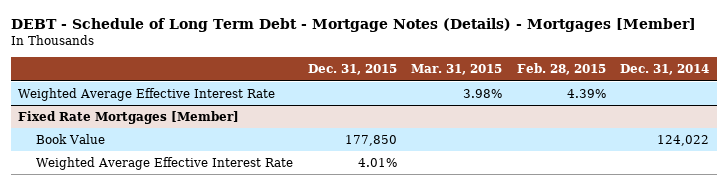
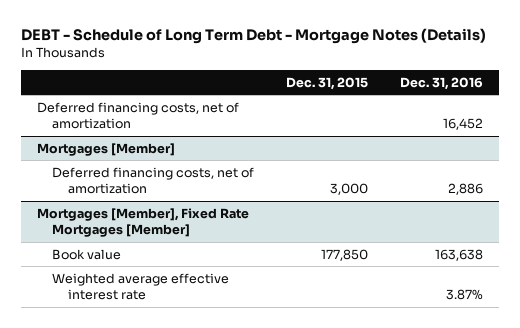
[10,18,696,33] DEBT - Schedule of Long Term Debt - Mortgage Notes (Details) - Mortgages [Member] -> [20,28,486,45] DEBT - Schedule of Long Term Debt - Mortgage Notes (Details)
[411,64,503,76] Mar. 31, 2015 -> none
[516,63,606,76] Feb. 28, 2015 -> none
[620,64,710,76] Dec. 31, 2014 -> none
none -> [399,76,483,90] Dec. 31, 2016
[18,88,276,102] Weighted Average Effective Interest Rate -> none
[36,134,106,145] Book Value -> none
[36,157,294,171] Weighted Average Effective Interest Rate -> none
none -> [36,101,239,130] Deferred financing costs, net of amortization
[18,111,240,125] Fixed Rate Mortgages [Member] -> [36,142,175,156] Mortgages [Member]
none -> [52,166,255,195] Deferred financing costs, net of amortization
none -> [36,207,249,238] Mortgages [Member], Fixed Rate Mortgages [Member]
none -> [52,248,122,260] Book value
none -> [52,272,230,301] Weighted average effective interest rate

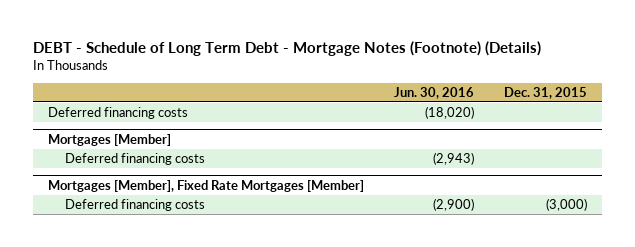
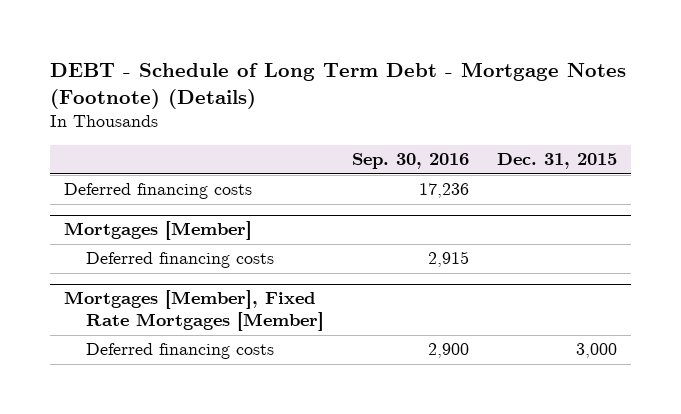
[393,87,474,100] Jun. 30, 2016 -> none
none -> [352,153,470,170] Sep. 30, 2016
[545,198,587,212] (3,000) -> [576,343,618,359] 3,000

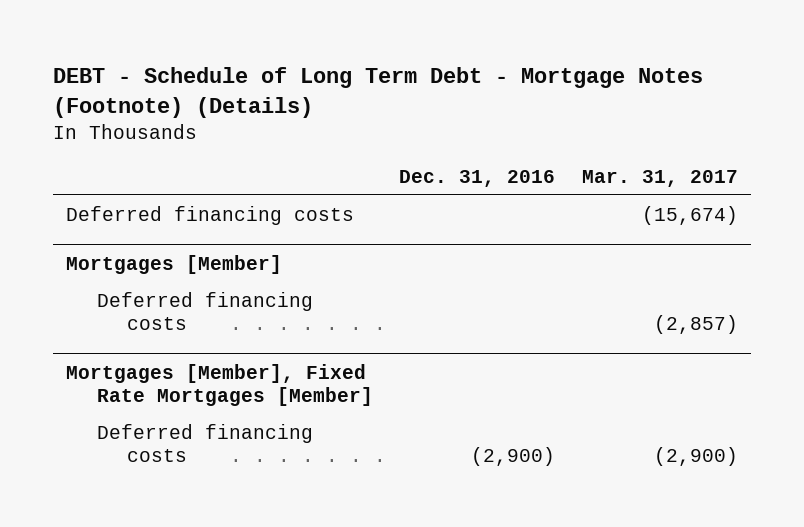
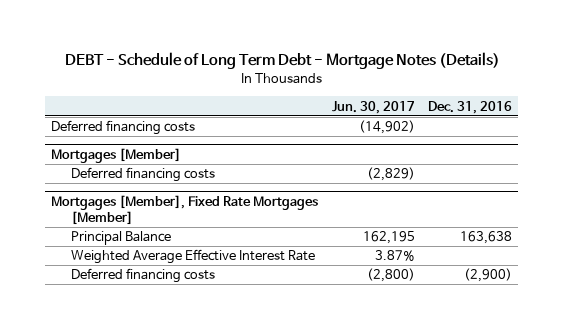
[53,67,704,118] DEBT - Schedule of Long Term Debt - Mortgage Notes (Footnote) (Details) -> [64,52,500,70] DEBT - Schedule of Long Term Debt - Mortgage Notes (Details)
[581,169,738,187] Mar. 31, 2017 -> none
none -> [331,100,415,114] Jun. 30, 2017
none -> [71,231,172,246] Principal Balance
none -> [71,249,316,265] Weighted Average Effective Interest Rate

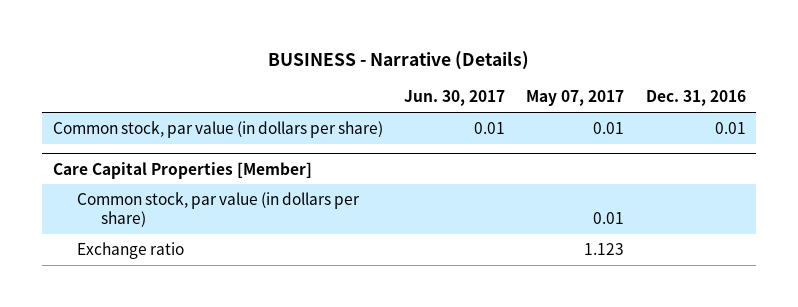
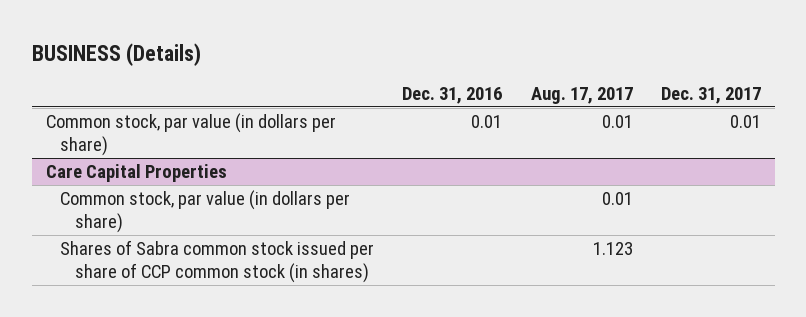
[268,50,530,70] BUSINESS - Narrative (Details) -> [31,42,201,66] BUSINESS (Details)
[404,90,506,107] Jun. 30, 2017 -> none
[526,90,625,107] May 07, 2017 -> none
none -> [530,86,633,104] Aug. 17, 2017
none -> [660,86,761,104] Dec. 31, 2017
[52,161,312,179] Care Capital Properties [Member] -> [45,164,227,183] Care Capital Properties
[76,242,184,260] Exchange ratio -> [60,240,375,283] Shares of Sabra common stock issued per share of CCP common stock (in shares)

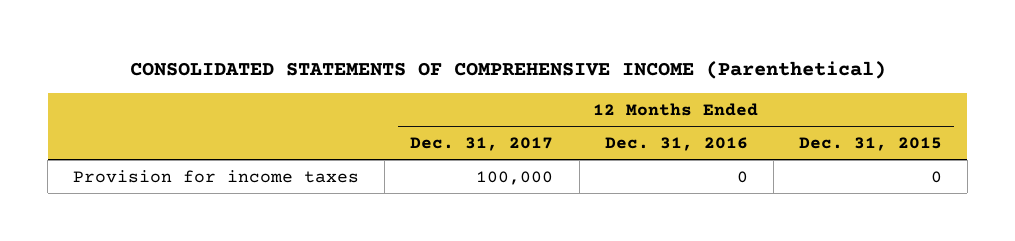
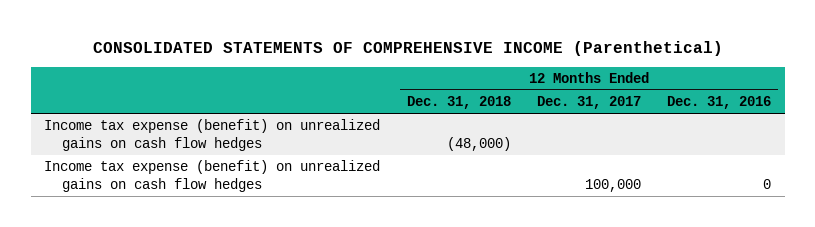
[798,137,942,152] Dec. 31, 2015 -> none
none -> [406,96,511,110] Dec. 31, 2018
none -> [44,119,381,152] Income tax expense (benefit) on unrealized gains on cash flow hedges
[73,169,360,183] Provision for income taxes -> [44,160,381,193] Income tax expense (benefit) on unrealized gains on cash flow hedges

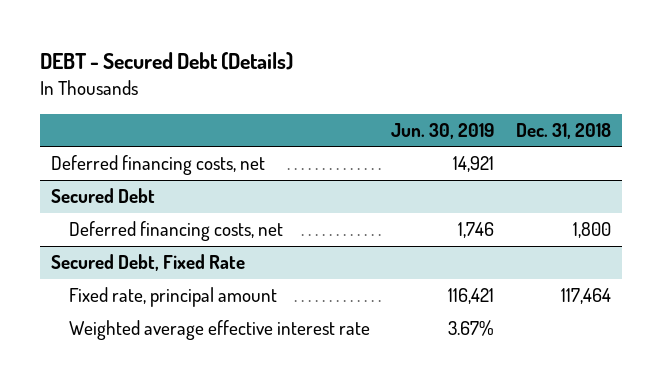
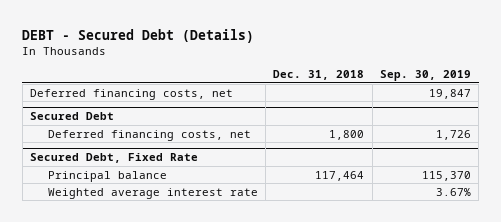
[391,122,495,139] Jun. 30, 2019 -> none
none -> [380,70,472,82] Sep. 30, 2019
[68,287,277,308] Fixed rate, principal amount -> [47,170,167,182] Principal balance
[68,320,370,341] Weighted average effective interest rate -> [47,187,258,199] Weighted average interest rate

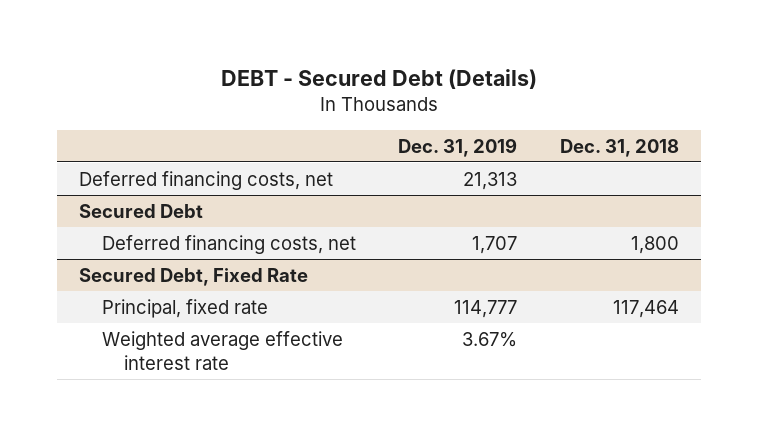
[380,70,472,82] Sep. 30, 2019 -> none
none -> [398,137,518,157] Dec. 31, 2019
[47,170,167,182] Principal balance -> [101,298,268,318] Principal, fixed rate
[47,187,258,199] Weighted average interest rate -> [101,330,343,370] Weighted average effective interest rate

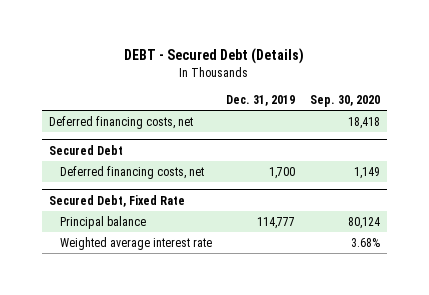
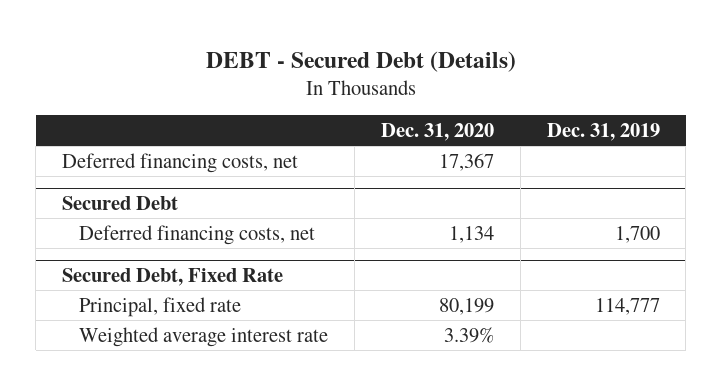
[309,95,380,108] Sep. 30, 2020 -> none
none -> [381,123,495,142] Dec. 31, 2020
[59,215,146,229] Principal balance -> [79,296,242,317] Principal, fixed rate

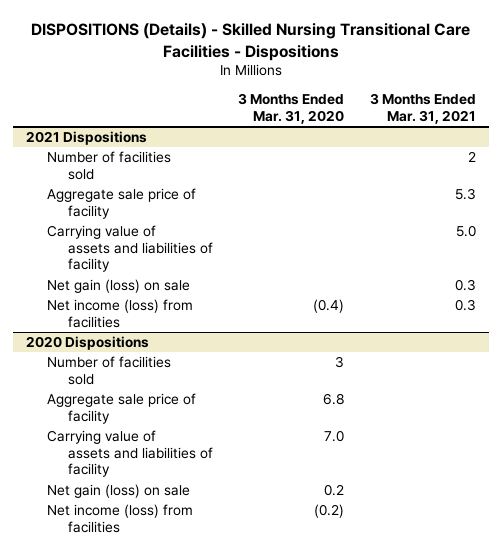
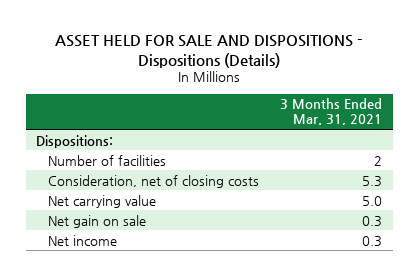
[31,22,471,61] DISPOSITIONS (Details) - Skilled Nursing Transitional Care Facilities - Dispositions -> [55,35,363,68] ASSET HELD FOR SALE AND DISPOSITIONS - Dispositions (Details)
[238,93,345,125] 3 Months Ended Mar. 31, 2020 -> none
[26,131,148,146] 2021 Dispositions -> none
[46,151,171,180] Number of facilities sold -> none
[46,188,196,219] Aggregate sale price of facility -> none
[46,225,213,273] Carrying value of assets and liabilities of facility -> none
[46,279,190,294] Net gain (loss) on sale -> none
[46,299,193,328] Net income (loss) from facilities -> none
[26,336,150,351] 2020 Dispositions -> none
[46,356,171,385] Number of facilities sold -> none
[46,393,196,424] Aggregate sale price of facility -> none
[46,430,213,478] Carrying value of assets and liabilities of facility -> none
[46,484,190,499] Net gain (loss) on sale -> none
[46,504,193,533] Net income (loss) from facilities -> none
none -> [36,134,114,148] Dispositions:
none -> [47,154,166,166] Number of facilities
none -> [47,174,259,188] Consideration, net of closing costs
none -> [47,194,156,208] Net carrying value
none -> [47,214,146,228] Net gain on sale
none -> [47,234,117,246] Net income

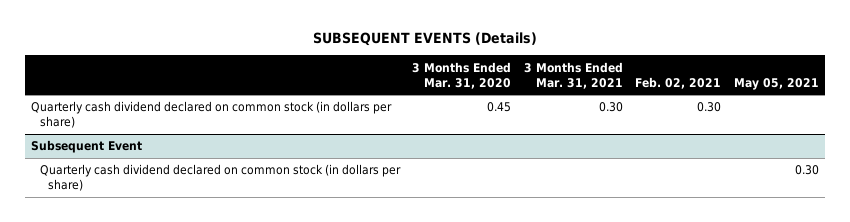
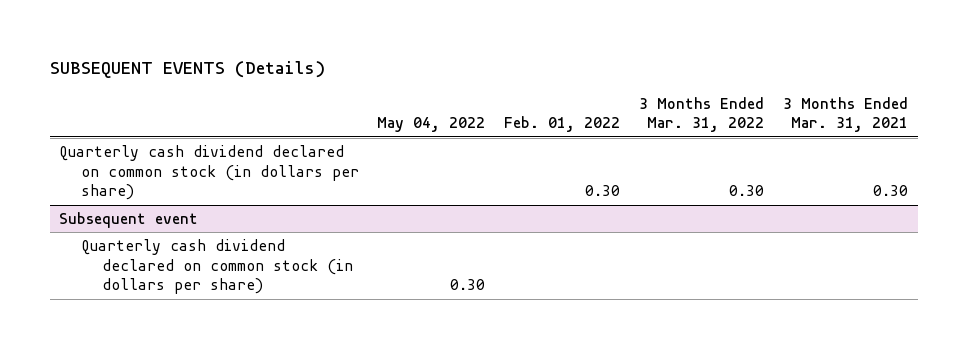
[412,61,512,89] 3 Months Ended Mar. 31, 2020 -> none
[635,76,722,89] Feb. 02, 2021 -> none
[733,77,819,90] May 05, 2021 -> none
none -> [377,117,486,133] May 04, 2022
none -> [504,116,621,133] Feb. 01, 2022
none -> [639,96,765,133] 3 Months Ended Mar. 31, 2022
[31,140,143,154] Subsequent Event -> [59,212,199,229] Subsequent event

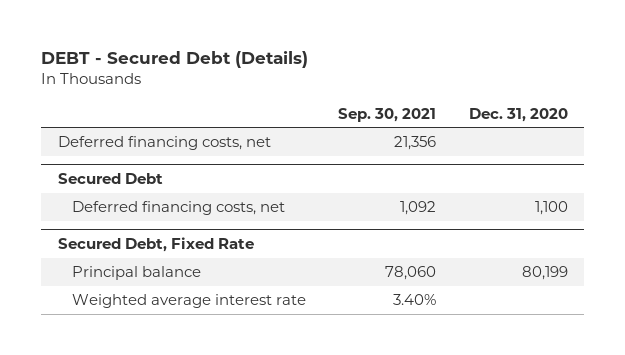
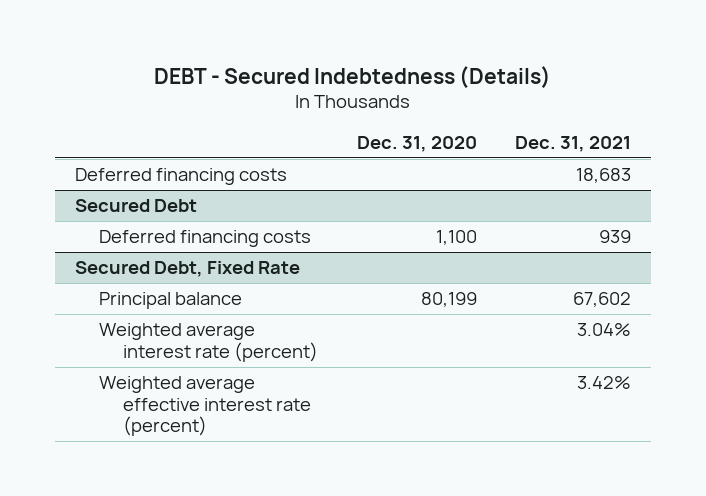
[41,51,309,69] DEBT - Secured Debt (Details) -> [154,65,552,88] DEBT - Secured Indebtedness (Details)
[338,107,437,122] Sep. 30, 2021 -> none
none -> [515,135,632,152] Dec. 31, 2021
[57,136,271,151] Deferred financing costs, net -> [74,168,287,186] Deferred financing costs
[71,201,285,216] Deferred financing costs, net -> [98,230,311,248] Deferred financing costs
[71,294,306,309] Weighted average interest rate -> [98,323,319,362] Weighted average interest rate (percent)
none -> [98,376,312,437] Weighted average effective interest rate (percent)

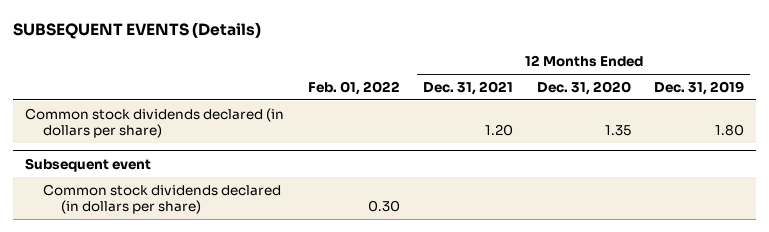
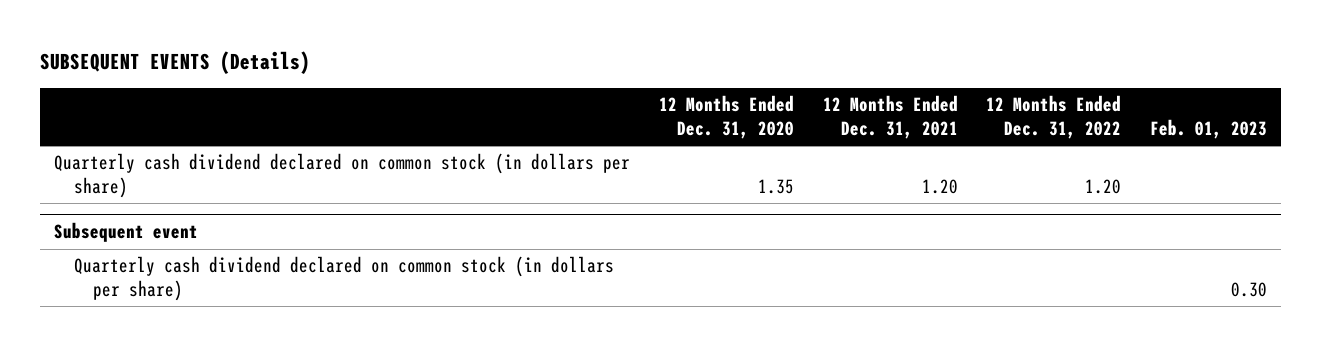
[307,80,400,95] Feb. 01, 2022 -> none
[654,80,745,95] Dec. 31, 2019 -> none
none -> [986,95,1122,140] 12 Months Ended Dec. 31, 2022
none -> [1150,119,1268,140] Feb. 01, 2023
[25,107,285,138] Common stock dividends declared (in dollars per share) -> [54,153,631,199] Quarterly cash dividend declared on common stock (in dollars per share)
[42,183,281,214] Common stock dividends declared (in dollars per share) -> [73,256,614,302] Quarterly cash dividend declared on common stock (in dollars per share)

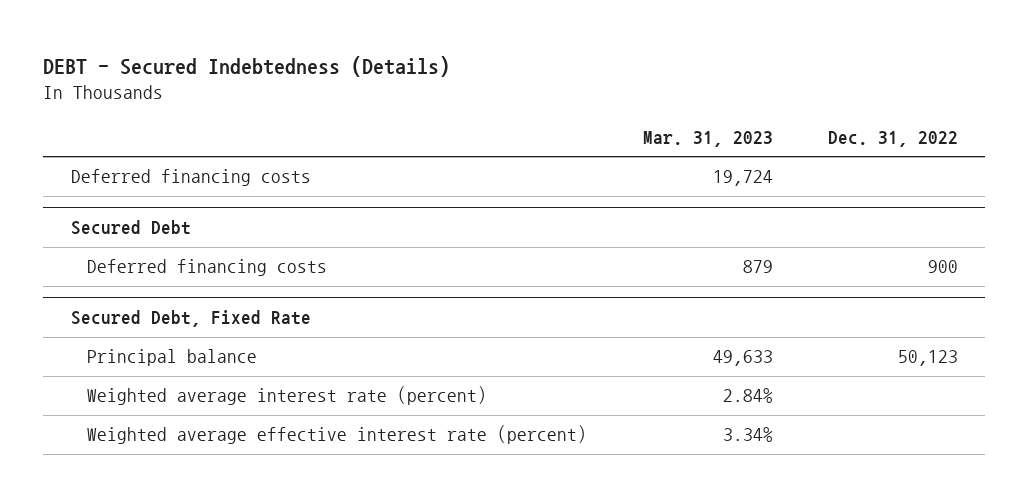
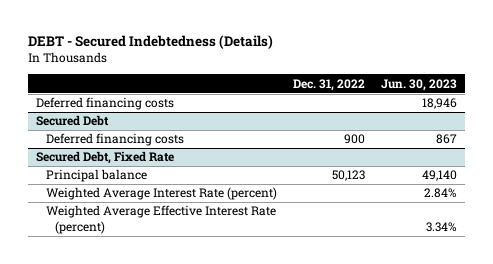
[642,130,773,147] Mar. 31, 2023 -> none
none -> [381,78,458,91] Jun. 30, 2023
[87,386,488,406] Weighted average interest rate (percent) -> [45,187,277,201] Weighted Average Interest Rate (percent)
[87,425,588,445] Weighted average effective interest rate (percent) -> [45,205,276,234] Weighted Average Effective Interest Rate (percent)

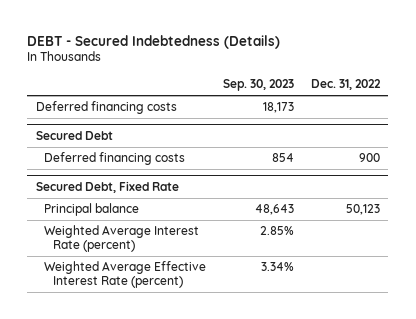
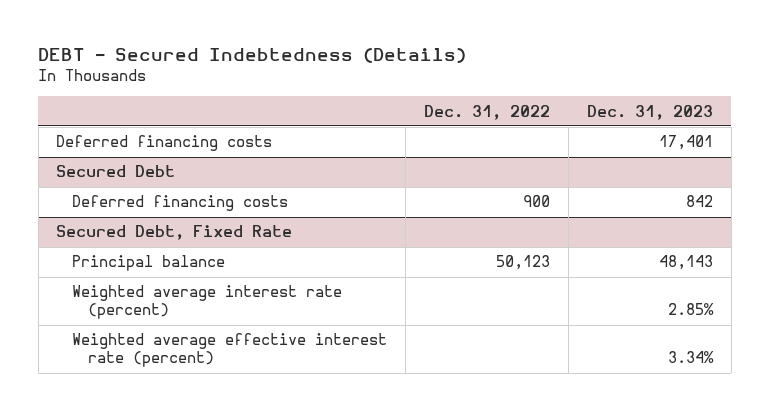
[223,79,295,92] Sep. 30, 2023 -> none
none -> [586,104,713,120] Dec. 31, 2023
[44,225,200,252] Weighted Average Interest Rate (percent) -> [72,285,343,320] Weighted average interest rate (percent)
[44,261,207,288] Weighted Average Effective Interest Rate (percent) -> [72,333,388,368] Weighted average effective interest rate (percent)

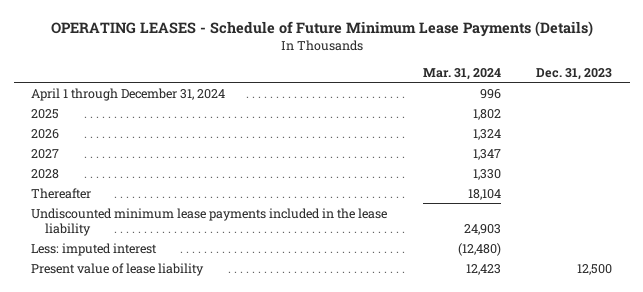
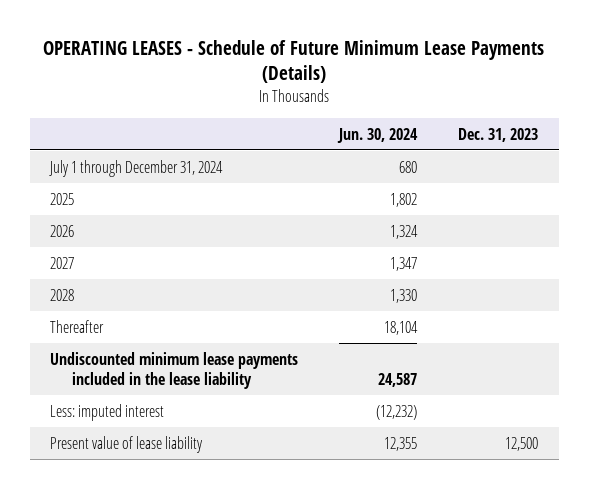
[422,67,501,80] Mar. 31, 2024 -> none
none -> [337,127,419,143] Jun. 30, 2024
[31,87,226,101] April 1 through December 31, 2024 -> [49,159,224,177] July 1 through December 31, 2024

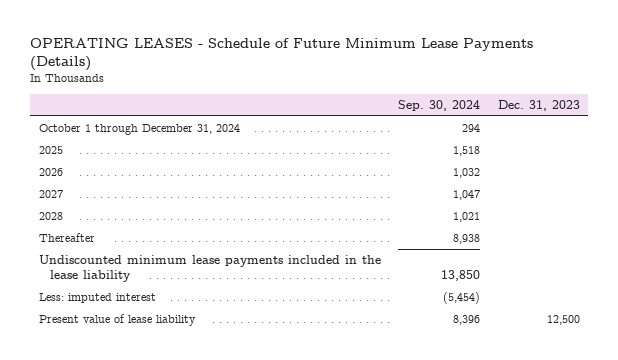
[337,127,419,143] Jun. 30, 2024 -> none
none -> [398,99,481,111] Sep. 30, 2024
[49,159,224,177] July 1 through December 31, 2024 -> [38,124,240,136] October 1 through December 31, 2024

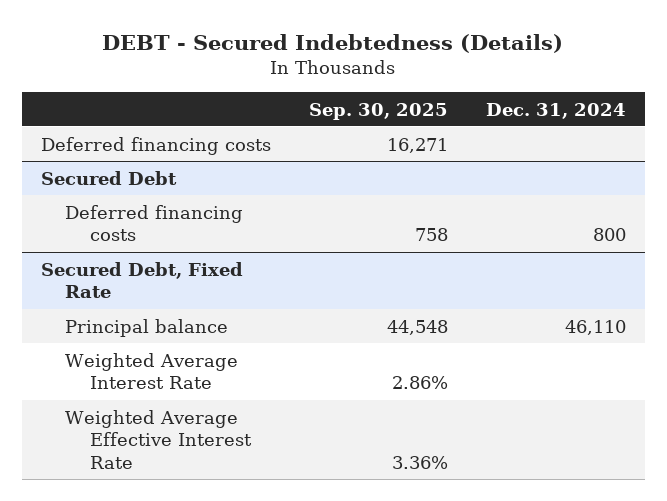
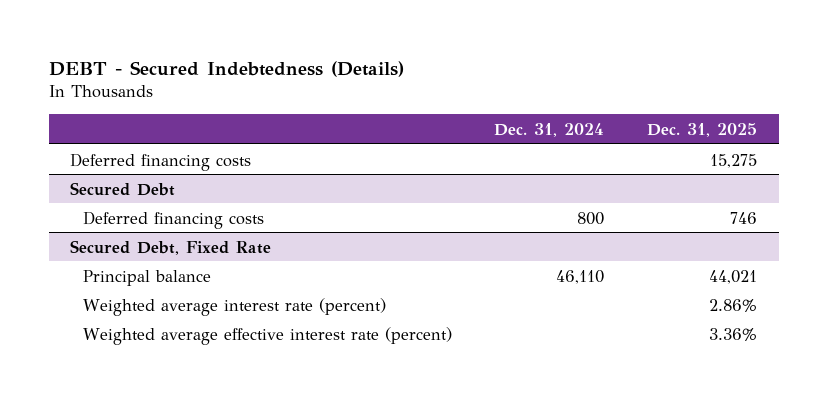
[308,102,448,120] Sep. 30, 2025 -> none
none -> [647,122,758,137] Dec. 31, 2025
[65,352,239,390] Weighted Average Interest Rate -> [82,297,386,316] Weighted average interest rate (percent)
[65,409,252,470] Weighted Average Effective Interest Rate -> [82,326,452,345] Weighted average effective interest rate (percent)

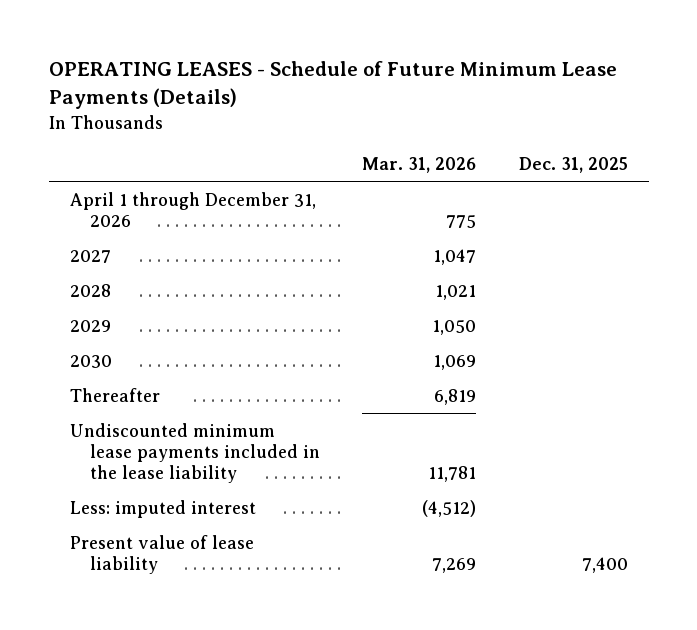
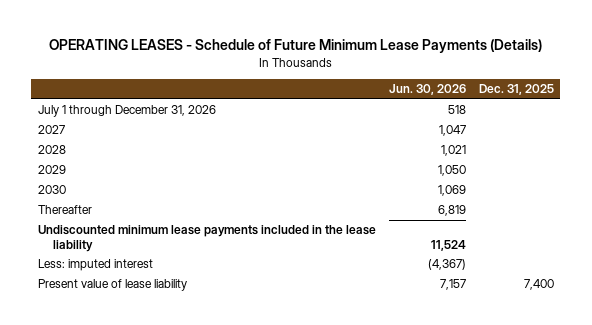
[362,157,477,174] Mar. 31, 2026 -> none
none -> [388,84,466,96] Jun. 30, 2026
[69,191,316,227] April 1 through December 31, 2026 -> [37,105,216,118] July 1 through December 31, 2026

